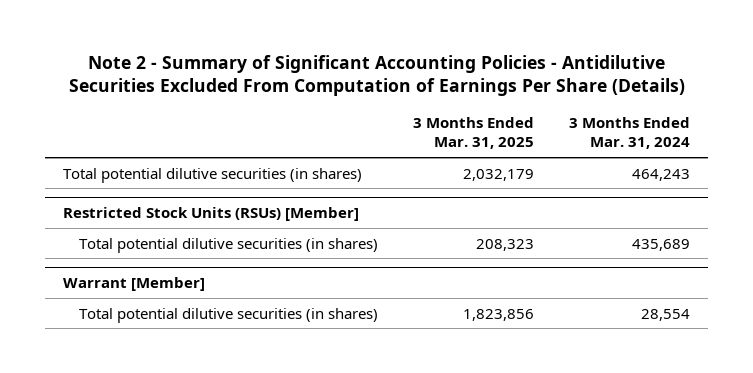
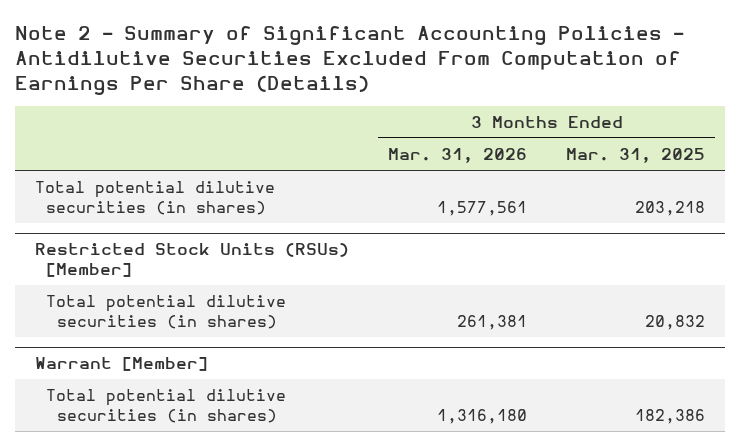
[569,117,691,150] 3 Months Ended Mar. 31, 2024 -> none
none -> [387,148,527,164] Mar. 31, 2026
[462,168,534,181] 2,032,179 -> [635,201,706,217] 203,218
[475,238,534,251] 208,323 -> [645,315,706,331] 20,832
[462,308,534,321] 1,823,856 -> [635,409,706,425] 182,386

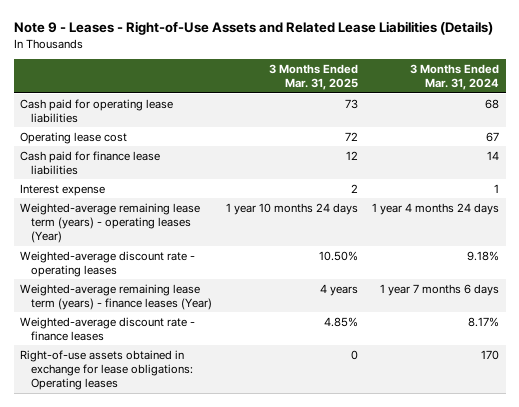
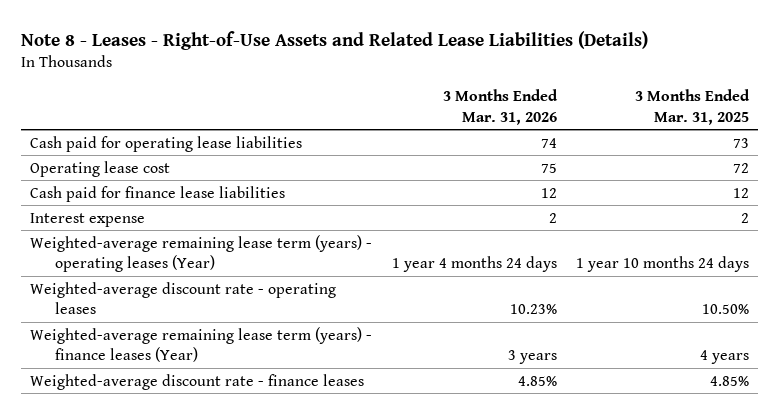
[13,20,493,35] Note 9 - Leases - Right-of-Use Assets and Related Lease Liabilities (Details) -> [20,30,648,50] Note 8 - Leases - Right-of-Use Assets and Related Lease Liabilities (Details)
[409,64,499,91] 3 Months Ended Mar. 31, 2024 -> none
none -> [442,89,558,125] 3 Months Ended Mar. 31, 2026
[20,349,194,391] Right-of-use assets obtained in exchange for lease obligations: Operating leases -> none

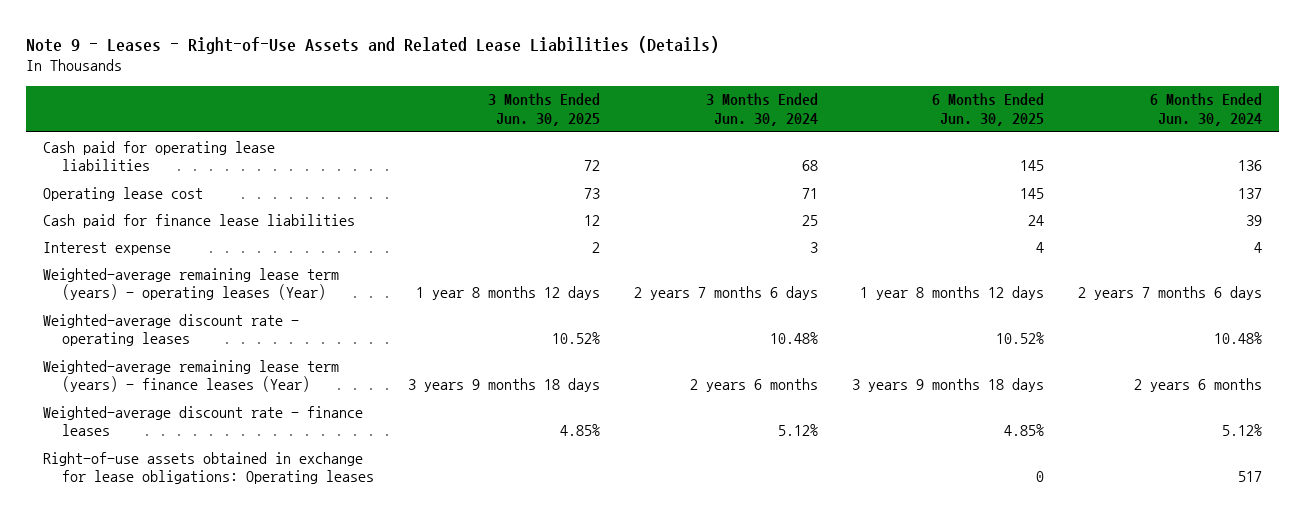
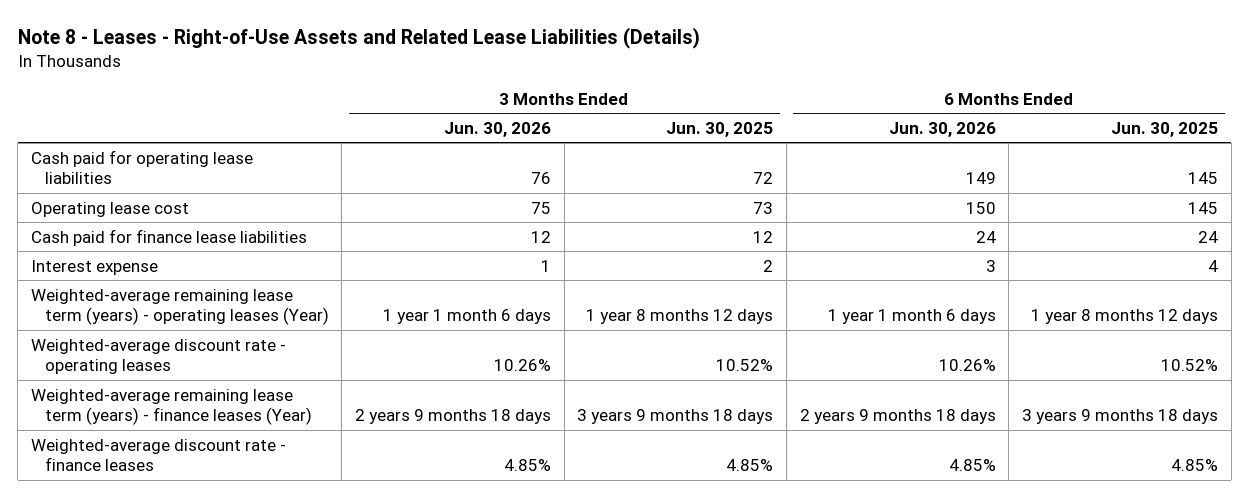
[25,35,719,54] Note 9 - Leases - Right-of-Use Assets and Related Lease Liabilities (Details) -> [17,27,700,50] Note 8 - Leases - Right-of-Use Assets and Related Lease Liabilities (Details)
[706,93,819,126] 3 Months Ended Jun. 30, 2024 -> none
[1150,93,1263,126] 6 Months Ended Jun. 30, 2024 -> none
none -> [444,121,552,137] Jun. 30, 2026
none -> [888,121,996,137] Jun. 30, 2026
[42,451,374,485] Right-of-use assets obtained in exchange for lease obligations: Operating leases -> none

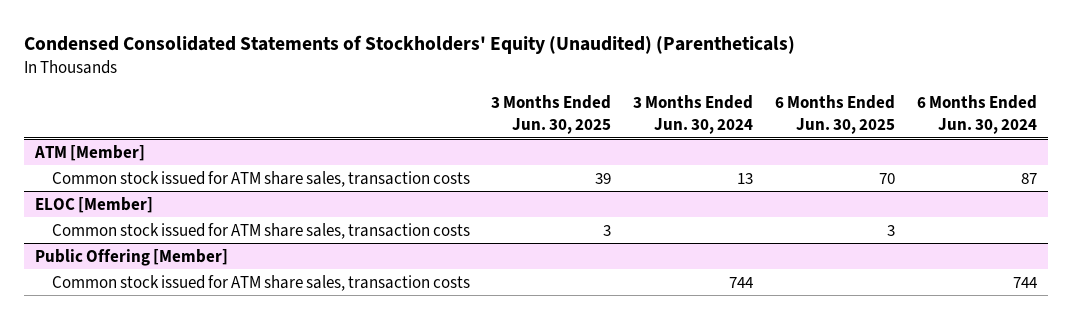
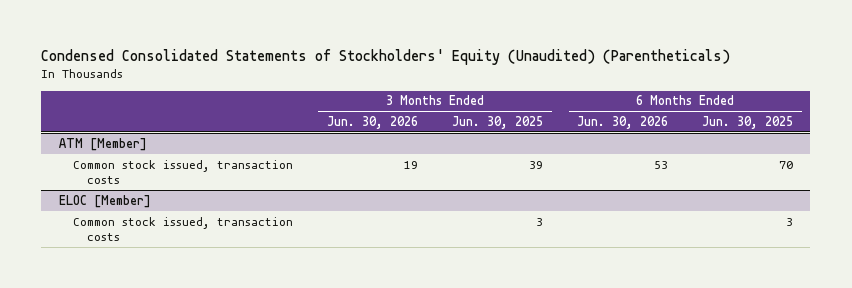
[633,95,754,134] 3 Months Ended Jun. 30, 2024 -> none
[917,95,1038,134] 6 Months Ended Jun. 30, 2024 -> none
none -> [326,115,418,129] 3 Months Ended Jun. 30, 2026
none -> [577,115,669,129] 6 Months Ended Jun. 30, 2026
[51,170,470,187] Common stock issued for ATM share sales, transaction costs -> [72,159,293,184] Common stock issued, transaction costs
[34,248,228,266] Public Offering [Member] -> none
[51,274,470,291] Common stock issued for ATM share sales, transaction costs -> none
[51,222,470,239] Common stock issued for ATM share sales, transaction costs -> [72,216,293,241] Common stock issued, transaction costs

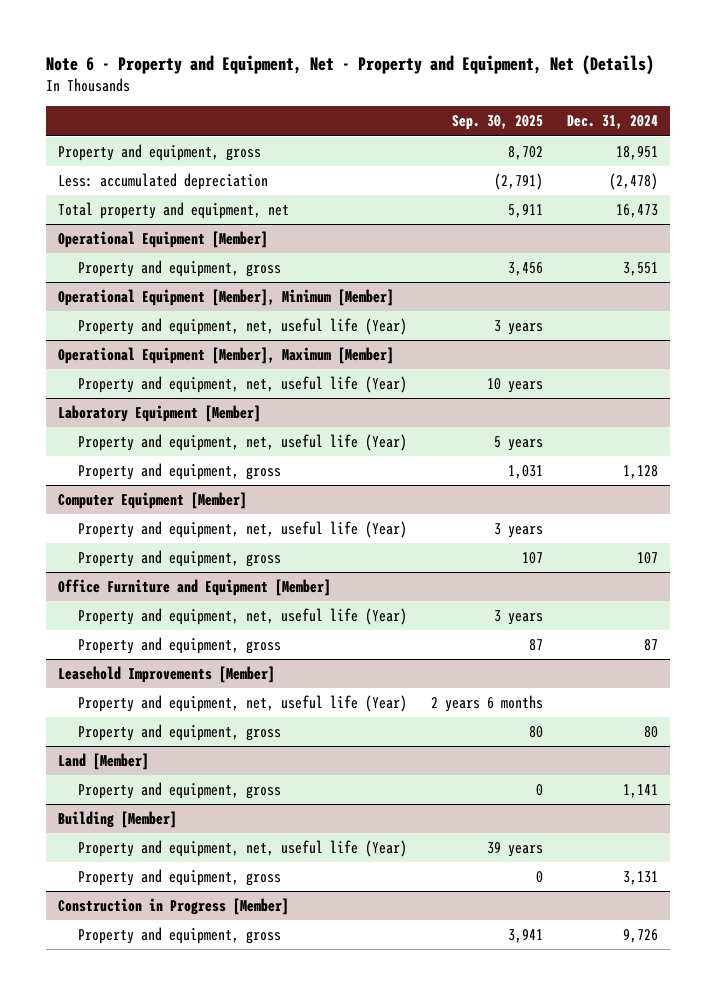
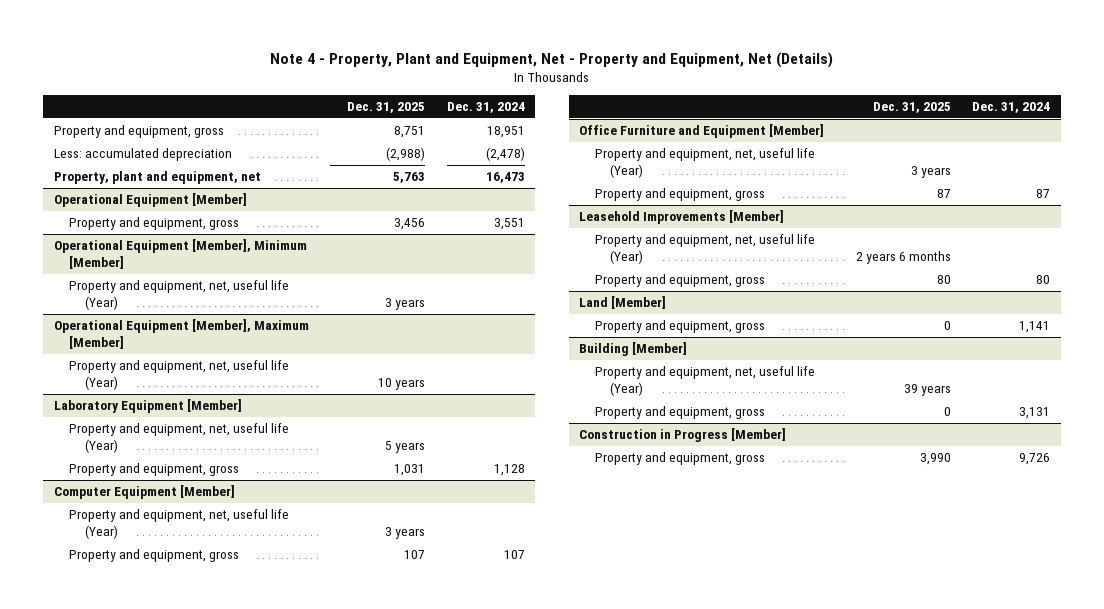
[45,54,654,75] Note 6 - Property and Equipment, Net - Property and Equipment, Net (Details) -> [269,51,833,68] Note 4 - Property, Plant and Equipment, Net - Property and Equipment, Net (Details)
[451,115,543,131] Sep. 30, 2025 -> none
none -> [347,102,426,114] Dec. 31, 2025
[57,202,289,220] Total property and equipment, net -> [53,171,261,185] Property, plant and equipment, net

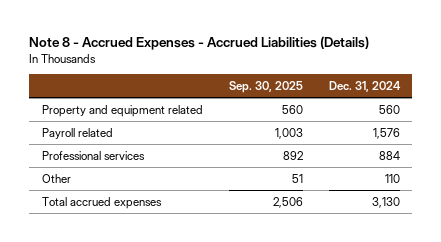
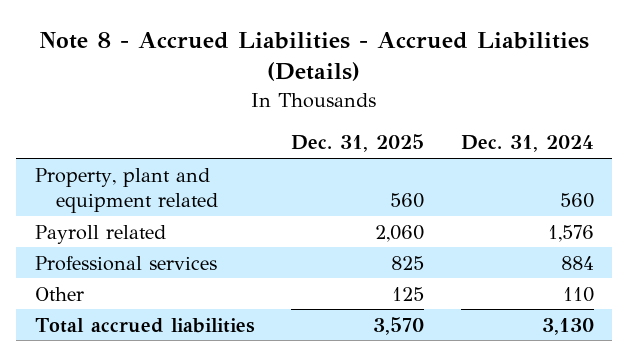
[28,35,369,50] Note 8 - Accrued Expenses - Accrued Liabilities (Details) -> [39,31,590,82] Note 8 - Accrued Liabilities - Accrued Liabilities (Details)
[228,80,303,93] Sep. 30, 2025 -> none
none -> [291,134,425,153] Dec. 31, 2025
[41,104,203,117] Property and equipment related -> [34,167,219,213] Property, plant and equipment related
[41,196,162,209] Total accrued expenses -> [34,317,255,333] Total accrued liabilities

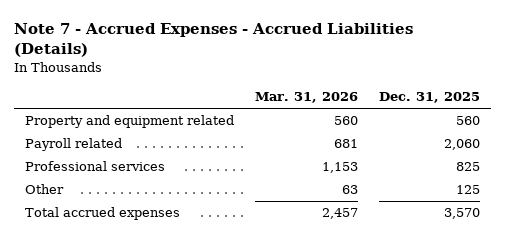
[39,31,590,82] Note 8 - Accrued Liabilities - Accrued Liabilities (Details) -> [14,23,414,58] Note 7 - Accrued Expenses - Accrued Liabilities (Details)
[460,135,594,153] Dec. 31, 2024 -> none
none -> [255,92,359,104] Mar. 31, 2026
[34,167,219,213] Property, plant and equipment related -> [24,115,234,129] Property and equipment related
[34,317,255,333] Total accrued liabilities -> [24,207,180,221] Total accrued expenses

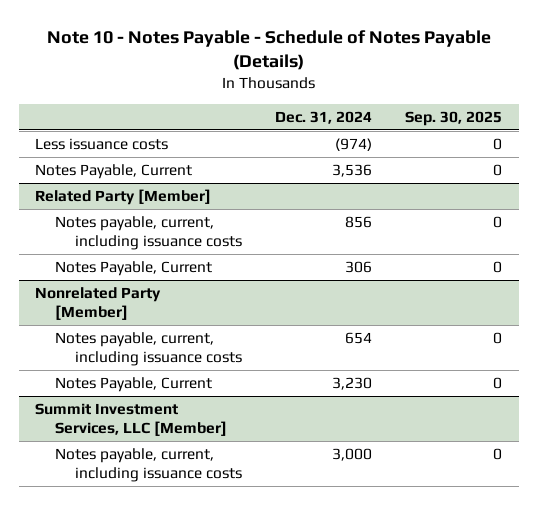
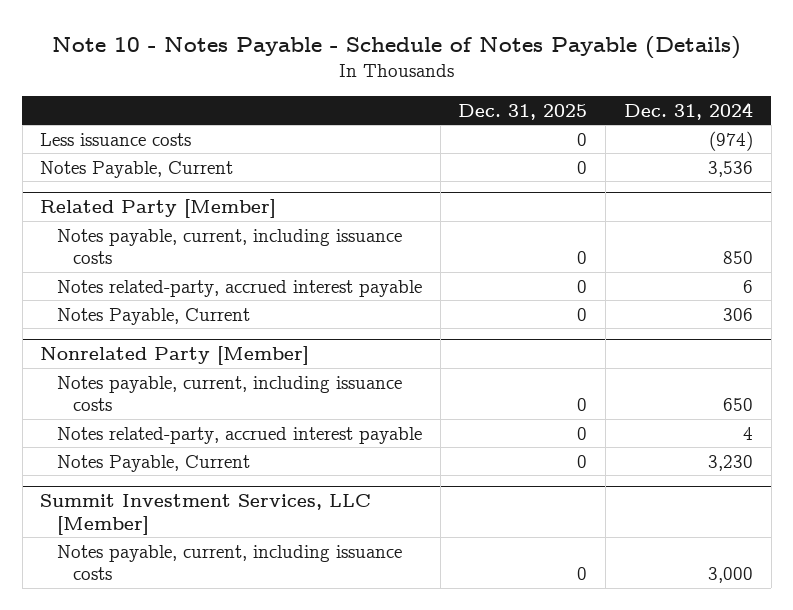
[405,111,503,127] Sep. 30, 2025 -> none
none -> [458,103,588,120] Dec. 31, 2025
[345,216,373,229] 856 -> [722,251,753,265] 850
none -> [56,279,422,297] Notes related-party, accrued interest payable
[345,332,373,345] 654 -> [722,398,753,412] 650
none -> [56,426,422,444] Notes related-party, accrued interest payable

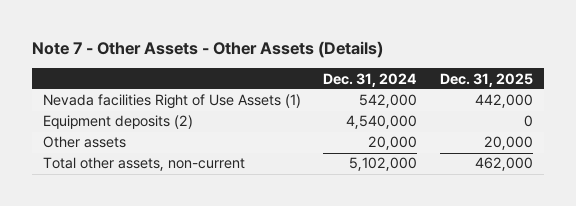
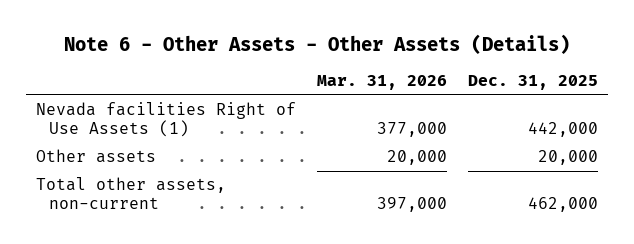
[31,41,383,59] Note 7 - Other Assets - Other Assets (Details) -> [63,33,570,54] Note 6 - Other Assets - Other Assets (Details)
[323,72,418,87] Dec. 31, 2024 -> none
none -> [316,75,447,91] Mar. 31, 2026
[43,115,194,130] Equipment deposits (2) -> none

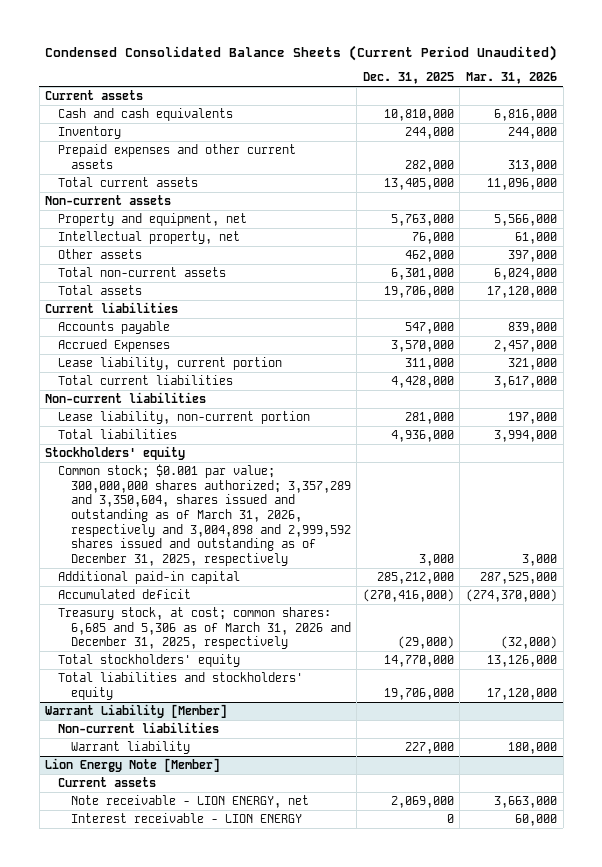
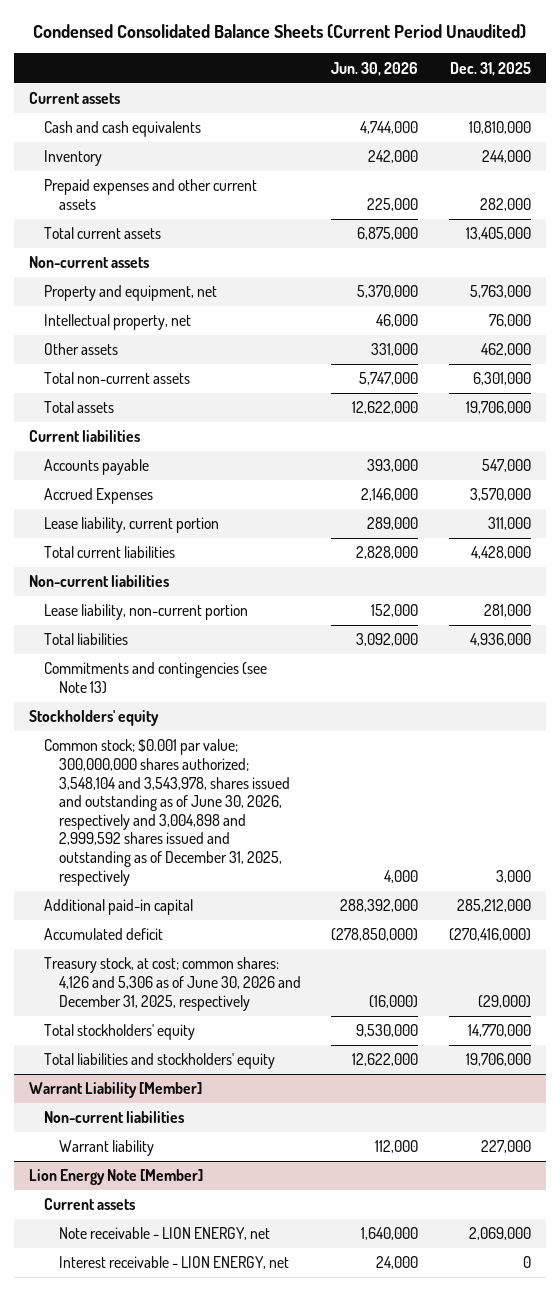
[465,72,557,85] Mar. 31, 2026 -> none
none -> [331,61,419,76] Jun. 30, 2026
none -> [43,662,267,694] Commitments and contingencies (see Note 13)
[57,464,351,566] Common stock; $0.001 par value; 300,000,000 shares authorized; 3,357,289 and 3,350,604, shares issued and outstanding as of March 31, 2026, respectively and 3,004,898 and 2,999,592 shares issued and outstanding as of December 31, 2025, respectively -> [43,739,290,886] Common stock; $0.001 par value; 300,000,000 shares authorized; 3,548,104 and 3,543,978, shares issued and outstanding as of June 30, 2026, respectively and 3,004,898 and 2,999,592 shares issued and outstanding as of December 31, 2025, respectively
[57,607,351,650] Treasury stock, at cost; common shares: 6,685 and 5,306 as of March 31, 2026 and December 31, 2025, respectively -> [43,957,301,1011] Treasury stock, at cost; common shares: 4,126 and 5,306 as of June 30, 2026 and December 31, 2025, respectively
[70,813,302,824] Interest receivable - LION ENERGY -> [58,1256,289,1270] Interest receivable - LION ENERGY, net

